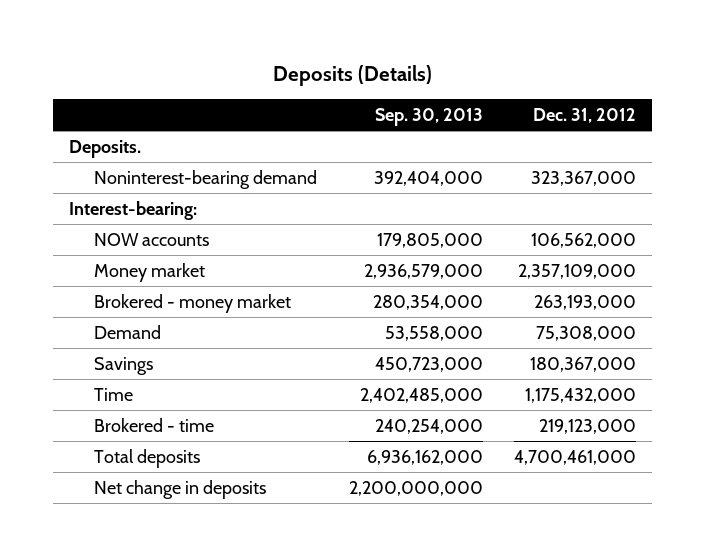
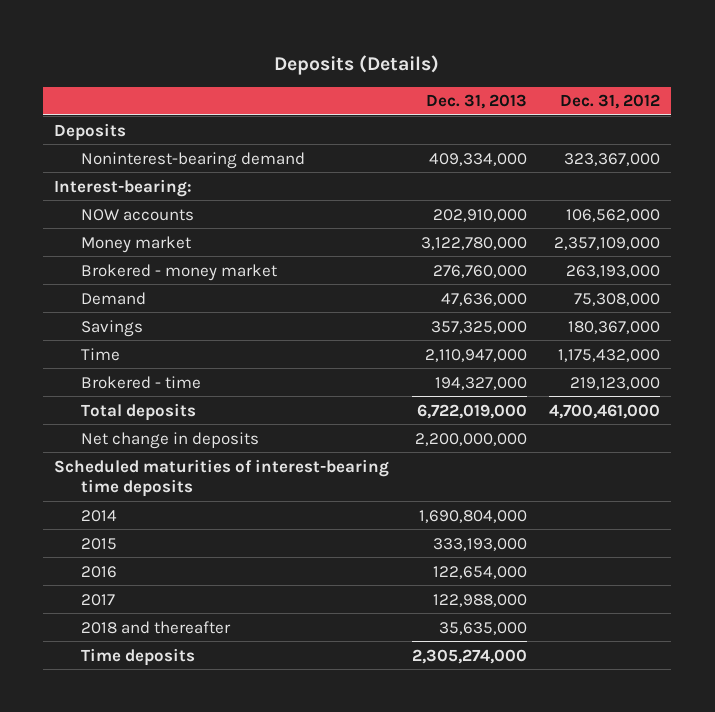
[374,108,483,127] Sep. 30, 2013 -> none
none -> [425,94,527,110] Dec. 31, 2013
[69,139,142,158] Deposits. -> [54,122,127,141] Deposits
none -> [54,458,390,497] Scheduled maturities of interest-bearing time deposits
none -> [81,509,118,522] 2014
none -> [81,537,118,550] 2015
none -> [81,565,118,578] 2016
none -> [81,593,116,606] 2017
none -> [81,620,232,634] 2018 and thereafter
none -> [81,647,196,666] Time deposits

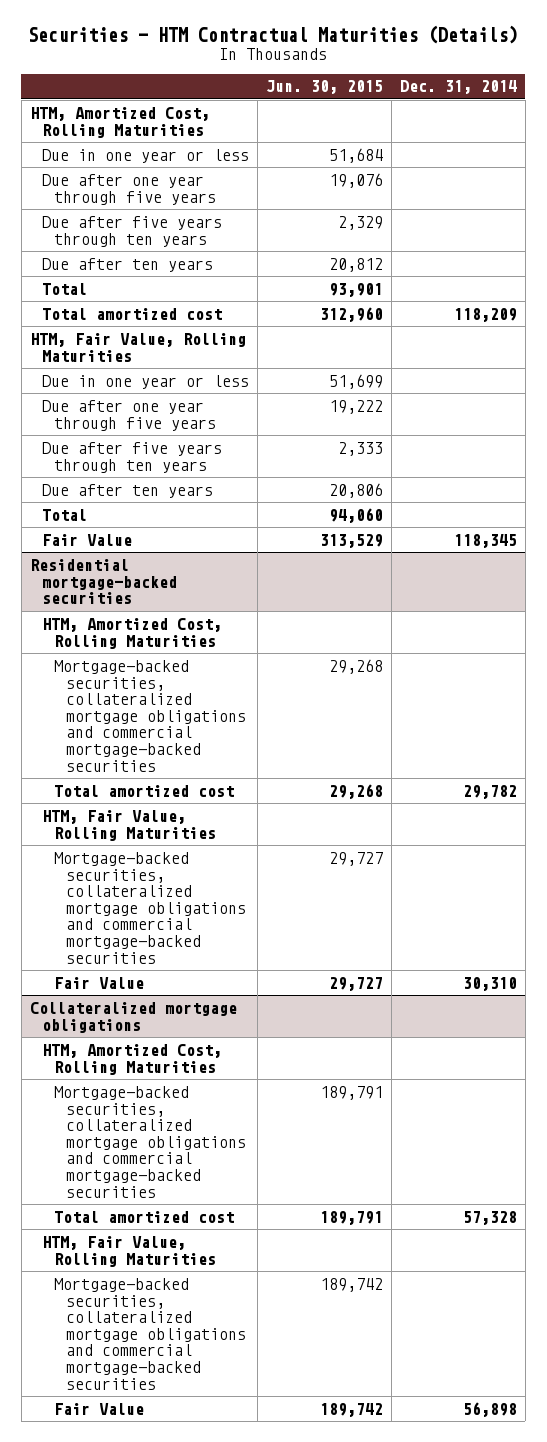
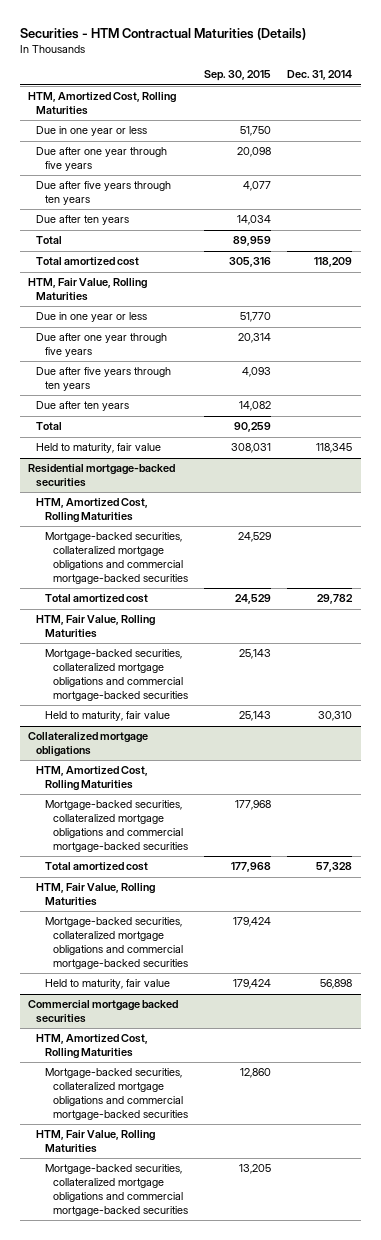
[265,80,383,95] Jun. 30, 2015 -> none
none -> [204,70,272,82] Sep. 30, 2015
[41,533,132,546] Fair Value -> [36,443,162,454] Held to maturity, fair value
[54,976,145,989] Fair Value -> [44,711,170,722] Held to maturity, fair value
[54,1402,145,1415] Fair Value -> [44,979,170,990] Held to maturity, fair value
none -> [28,1000,179,1024] Commercial mortgage backed securities
none -> [36,1034,149,1060] HTM, Amortized Cost, Rolling Maturities
none -> [44,1068,188,1120] Mortgage-backed securities, collateralized mortgage obligations and commercial mortgage-backed securities
none -> [36,1130,156,1154] HTM, Fair Value, Rolling Maturities
none -> [44,1164,188,1216] Mortgage-backed securities, collateralized mortgage obligations and commercial mortgage-backed securities

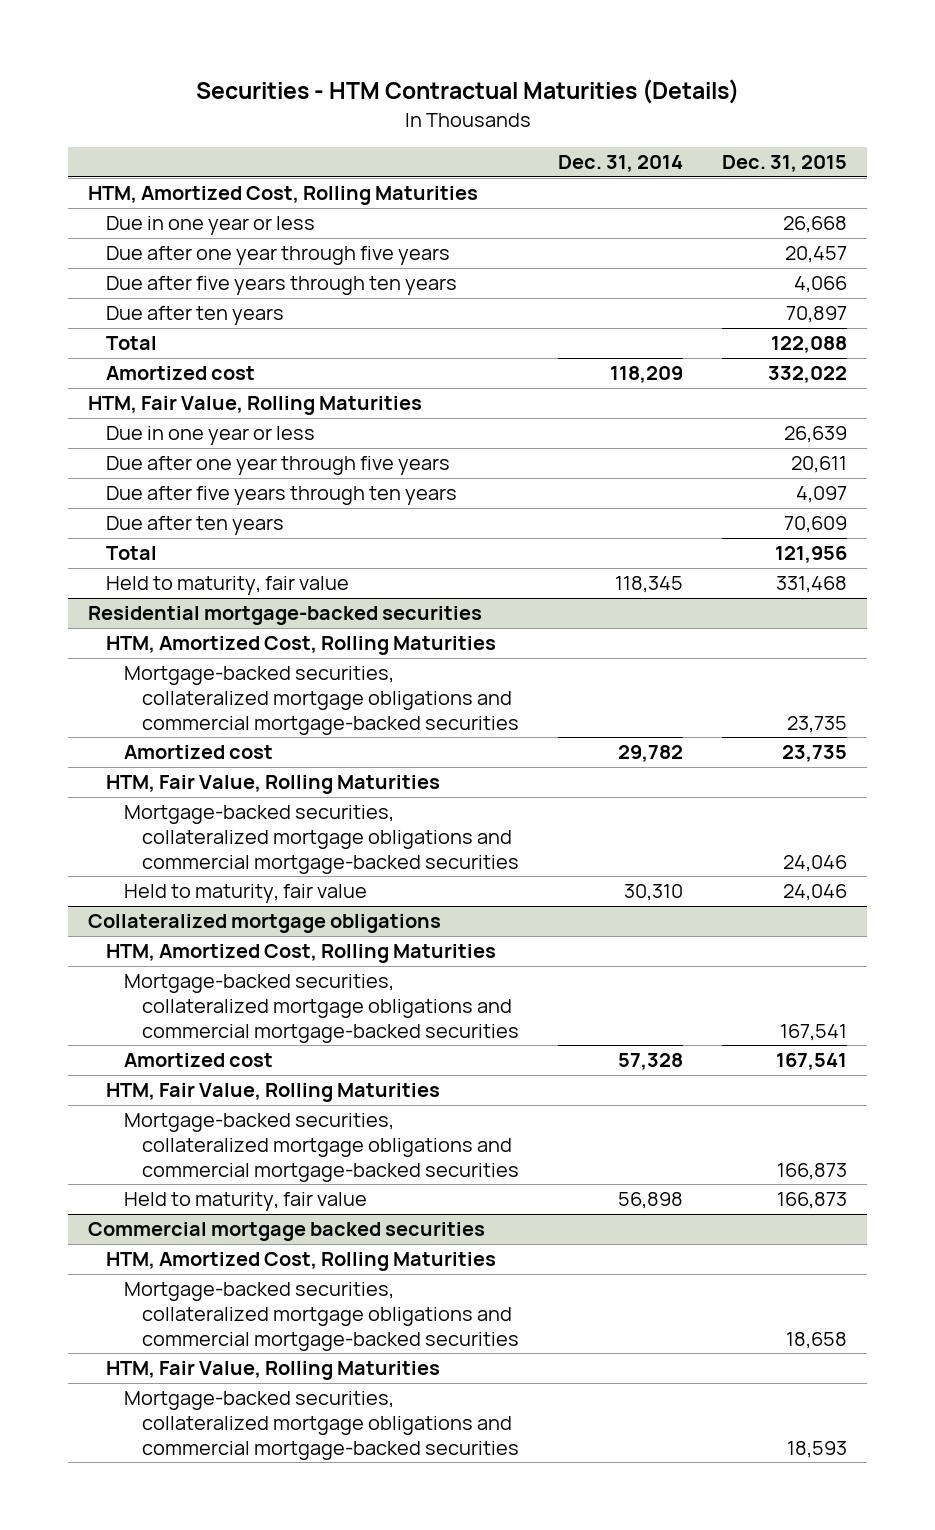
[204,70,272,82] Sep. 30, 2015 -> none
none -> [722,155,848,173] Dec. 31, 2015
[36,257,140,267] Total amortized cost -> [105,366,255,381] Amortized cost
[44,594,148,604] Total amortized cost -> [123,745,273,760] Amortized cost
[44,862,148,872] Total amortized cost -> [123,1053,273,1068] Amortized cost

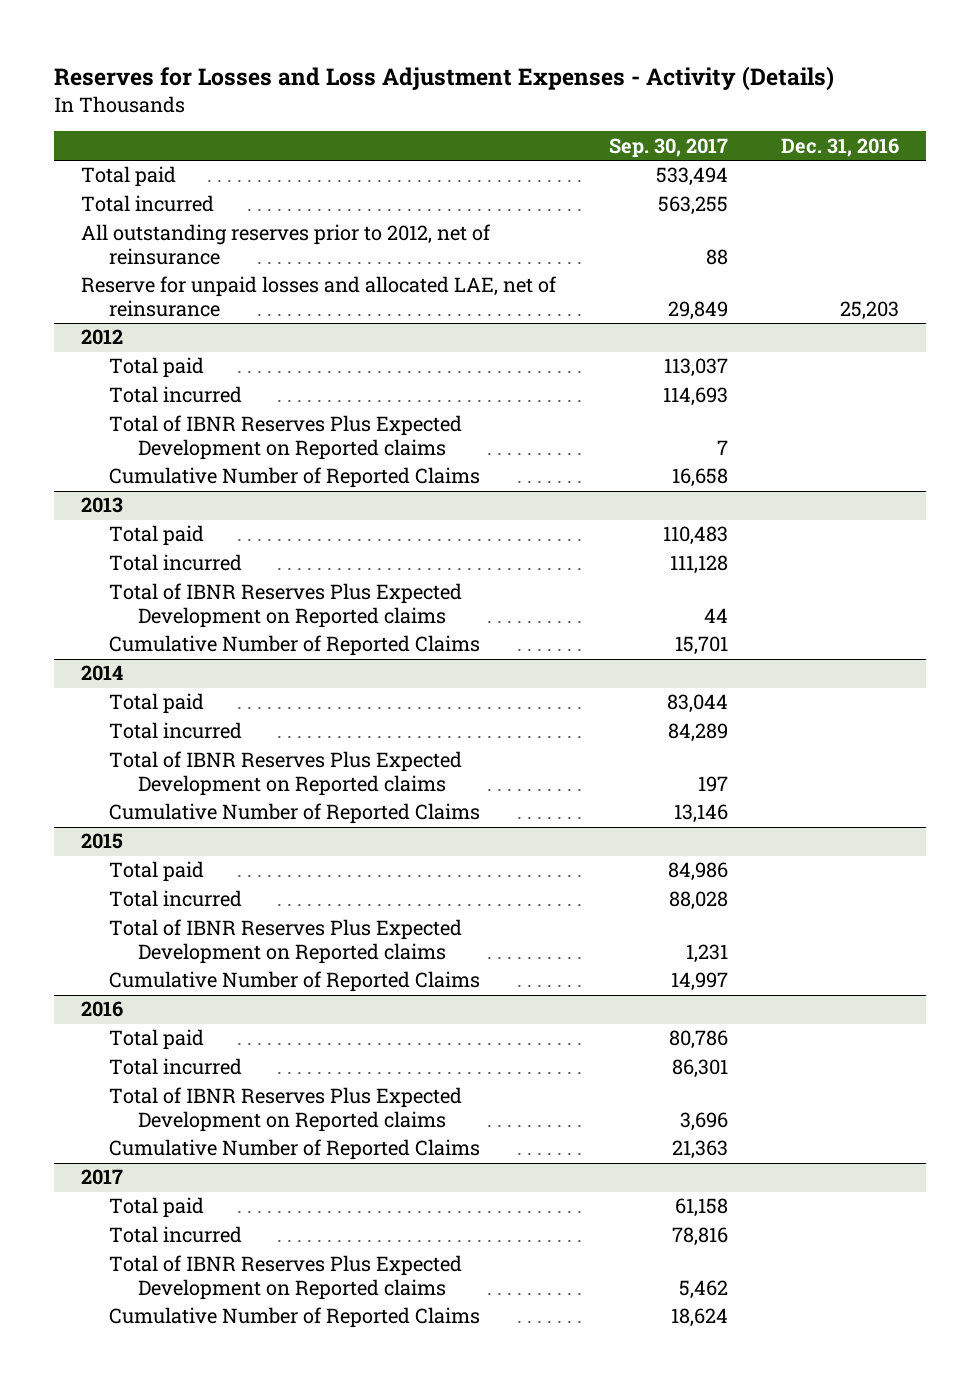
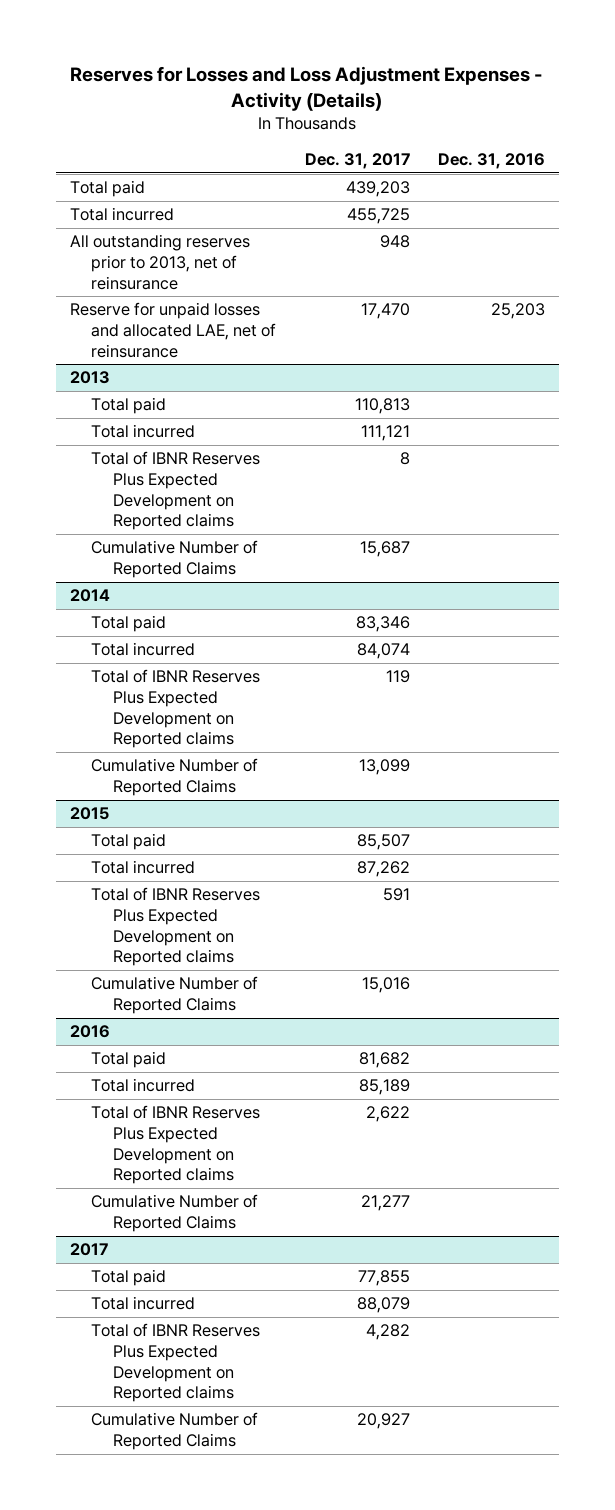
[608,137,728,158] Sep. 30, 2017 -> none
none -> [304,152,410,169] Dec. 31, 2017
[80,224,491,265] All outstanding reserves prior to 2012, net of reinsurance -> [69,234,250,290] All outstanding reserves prior to 2013, net of reinsurance
[80,329,123,346] 2012 -> none
[109,357,205,379] Total paid -> none
[109,386,243,404] Total incurred -> none
[109,415,463,460] Total of IBNR Reserves Plus Expected Development on Reported claims -> none
[109,467,481,489] Cumulative Number of Reported Claims -> none

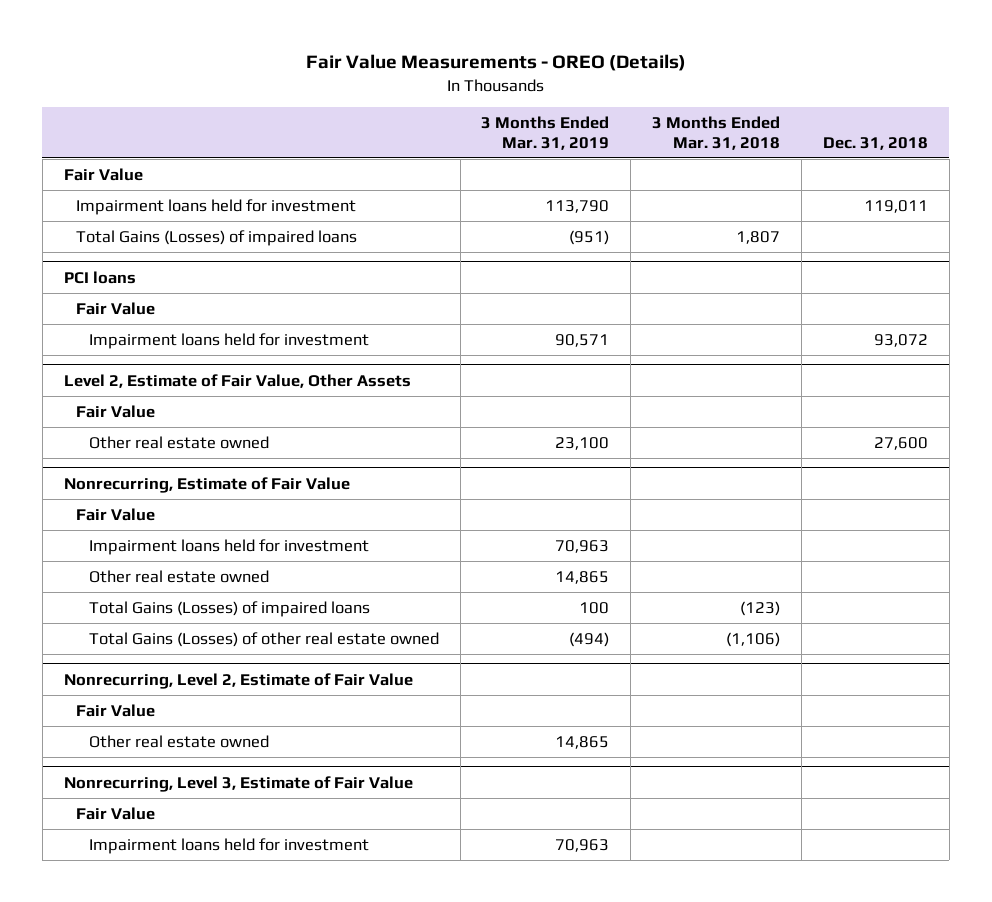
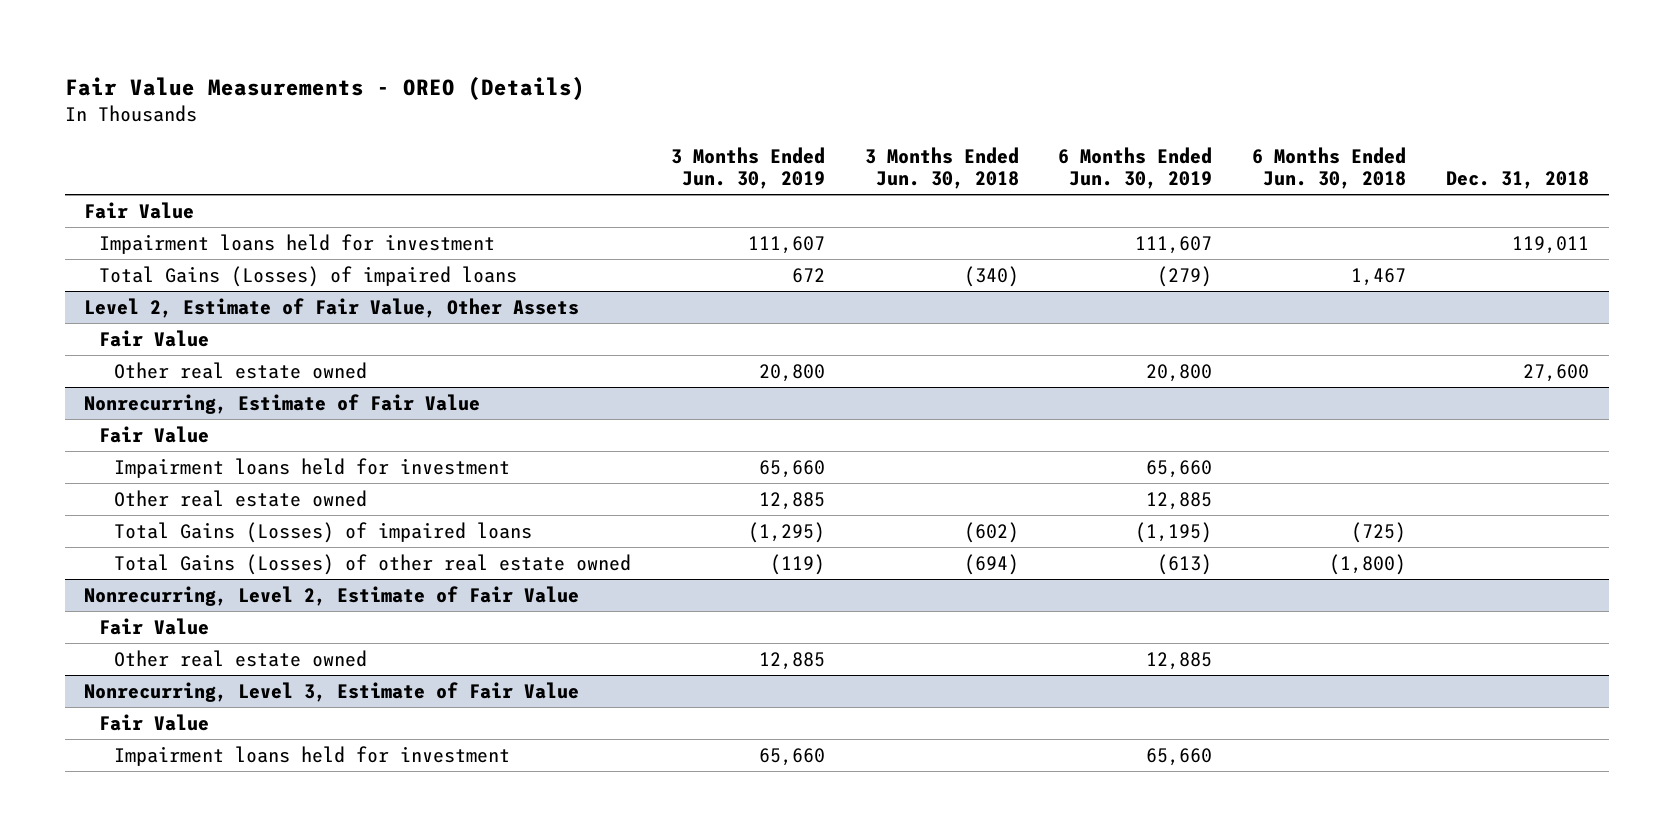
[481,115,610,150] 3 Months Ended Mar. 31, 2019 -> none
[652,115,781,150] 3 Months Ended Mar. 31, 2018 -> none
none -> [671,146,826,190] 3 Months Ended Jun. 30, 2019
none -> [864,146,1019,190] 3 Months Ended Jun. 30, 2018
none -> [1058,146,1213,190] 6 Months Ended Jun. 30, 2019
none -> [1252,146,1407,190] 6 Months Ended Jun. 30, 2018
[63,270,136,284] PCI loans -> none
[76,301,156,315] Fair Value -> none
[88,332,369,349] Impairment loans held for investment -> none

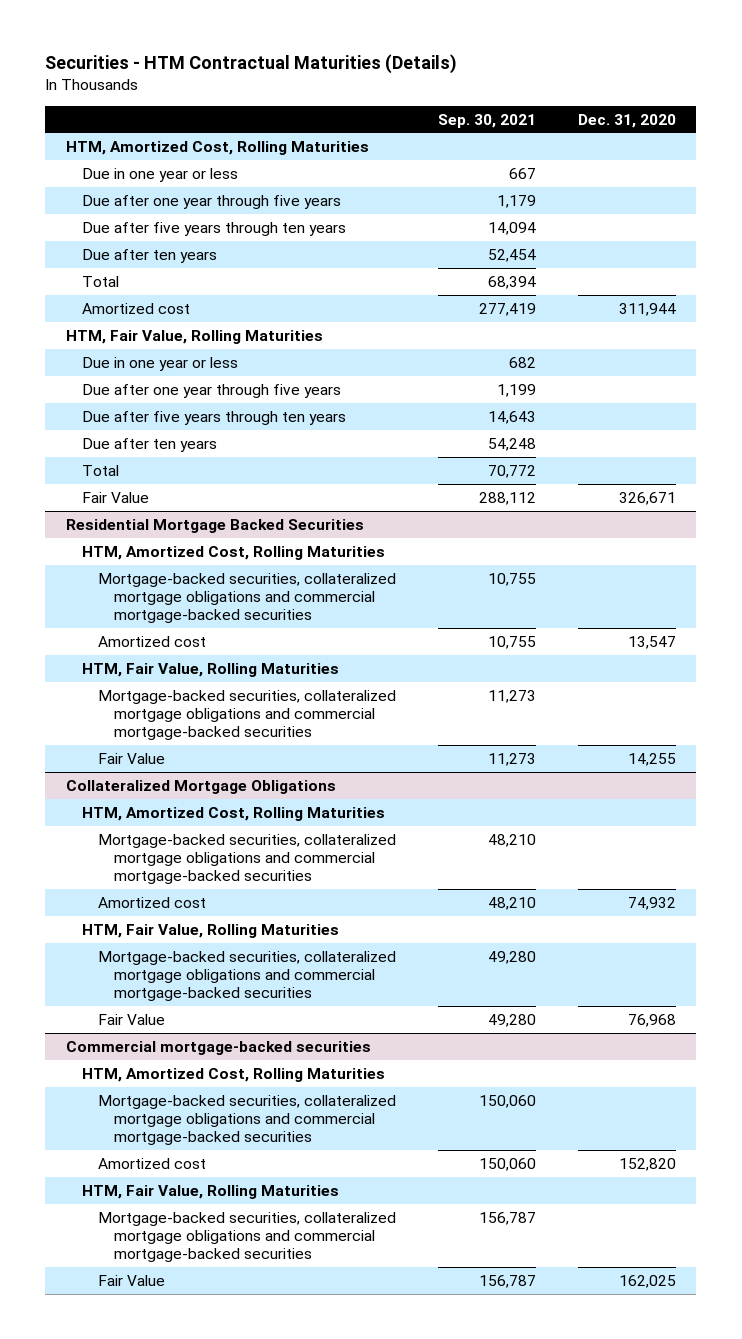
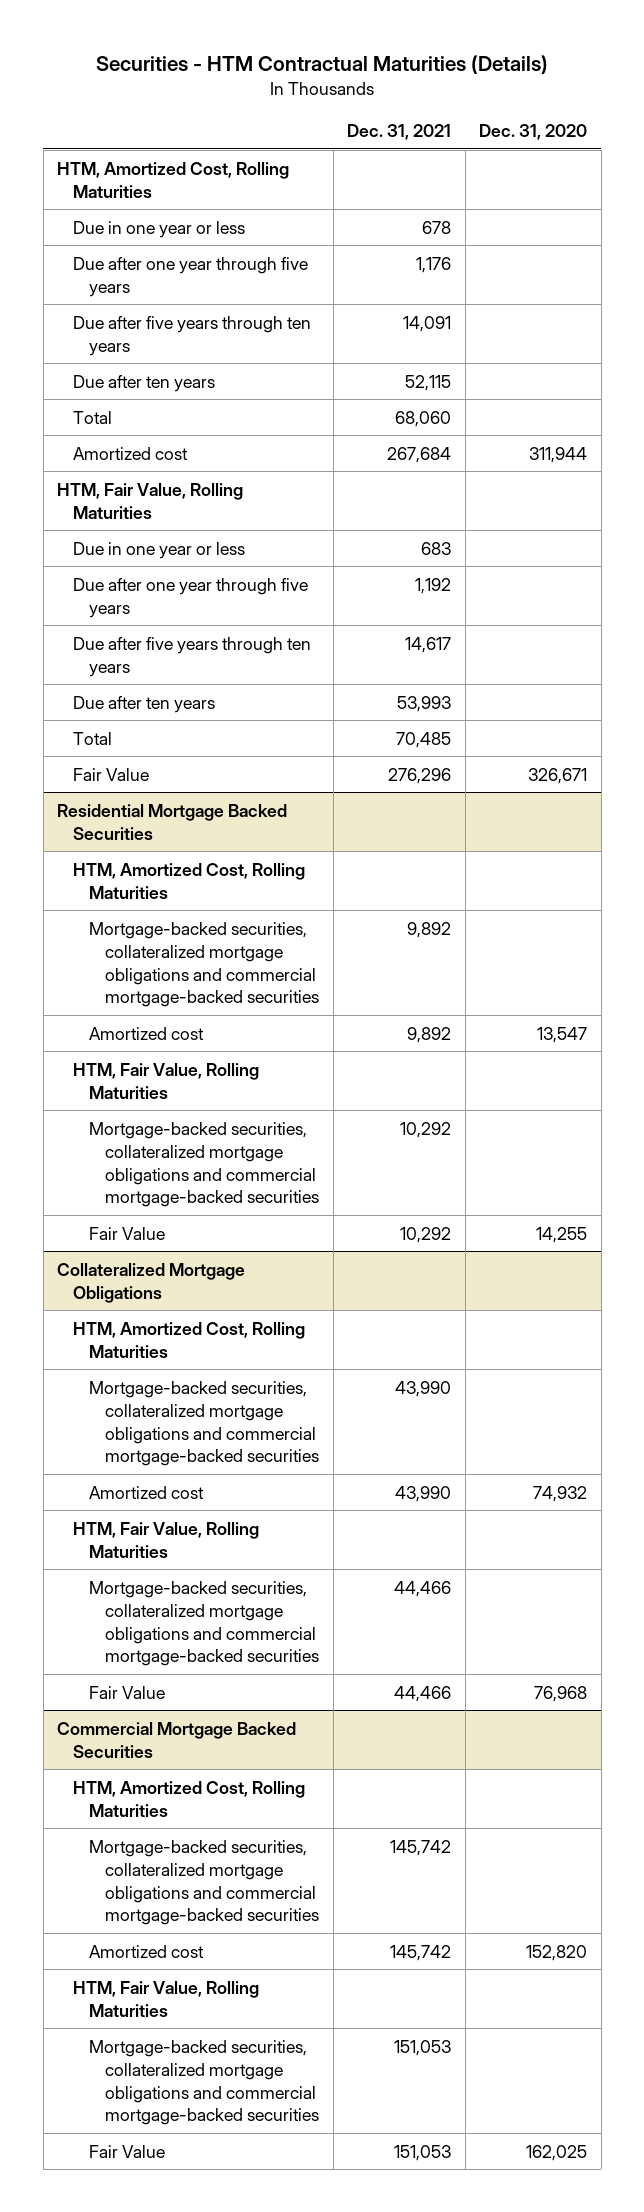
[437,113,536,128] Sep. 30, 2021 -> none
none -> [347,123,452,140] Dec. 31, 2021
[66,1040,372,1055] Commercial mortgage-backed securities -> [57,1721,297,1758] Commercial Mortgage Backed Securities

